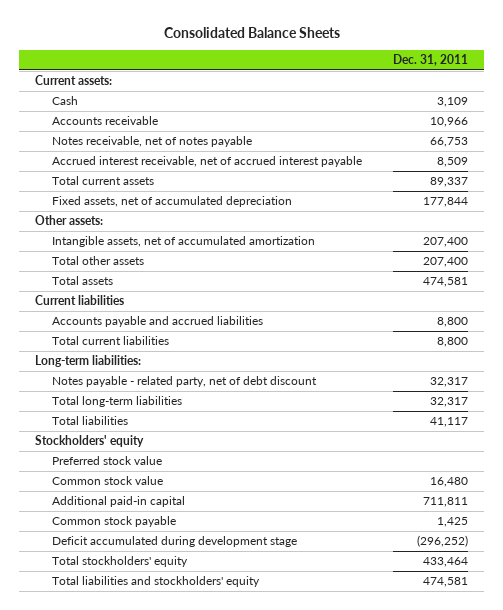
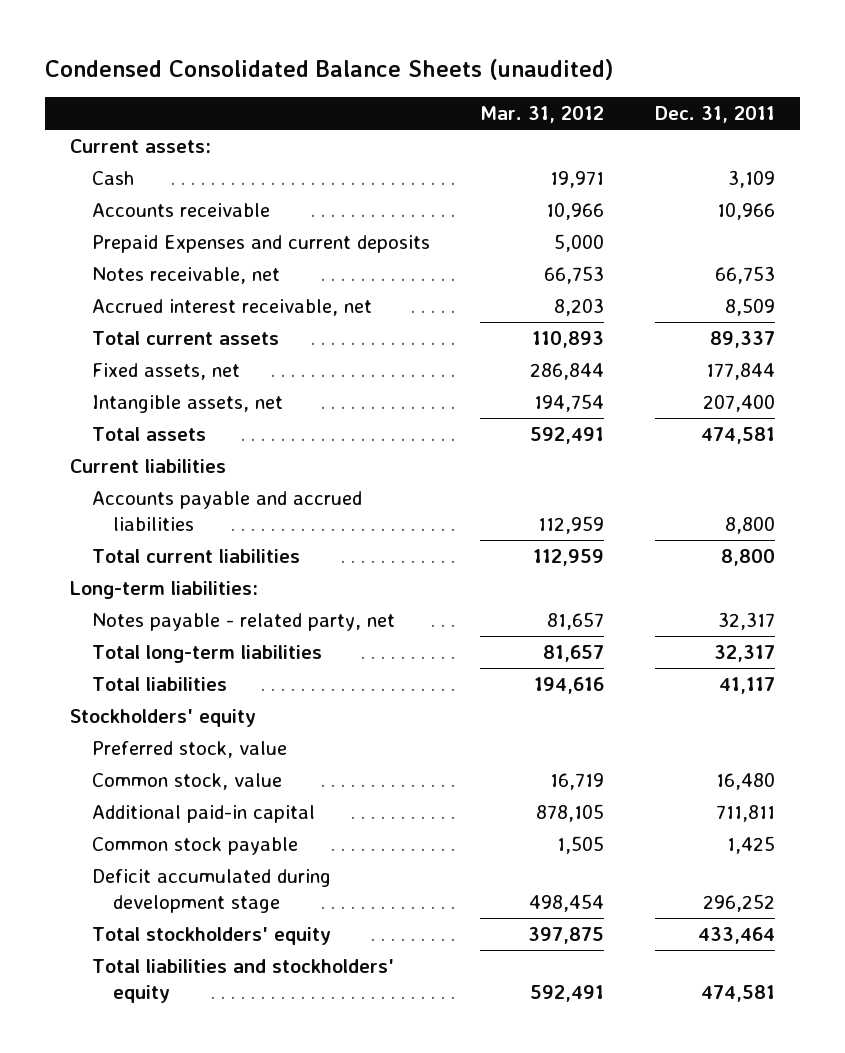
[163,26,340,38] Consolidated Balance Sheets -> [45,58,614,80] Condensed Consolidated Balance Sheets (unaudited)
none -> [480,105,605,123] Mar. 31, 2012
none -> [91,234,430,253] Prepaid Expenses and current deposits
[52,136,253,148] Notes receivable, net of notes payable -> [91,266,280,284] Notes receivable, net
[52,156,363,168] Accrued interest receivable, net of accrued interest payable -> [91,298,372,316] Accrued interest receivable, net
[34,215,103,226] Other assets: -> none
[52,256,145,266] Total other assets -> none
[52,196,293,208] Fixed assets, net of accumulated depreciation -> [91,362,240,380] Fixed assets, net
[52,236,316,248] Intangible assets, net of accumulated amortization -> [91,394,283,413] Intangible assets, net
[52,376,318,388] Notes payable - related party, net of debt discount -> [91,612,395,631] Notes payable - related party, net
[52,456,163,466] Preferred stock value -> [91,740,287,758] Preferred stock, value
[52,476,164,486] Common stock value -> [91,772,282,790] Common stock, value
[417,535,469,548] (296,252) -> [702,894,775,913] 296,252

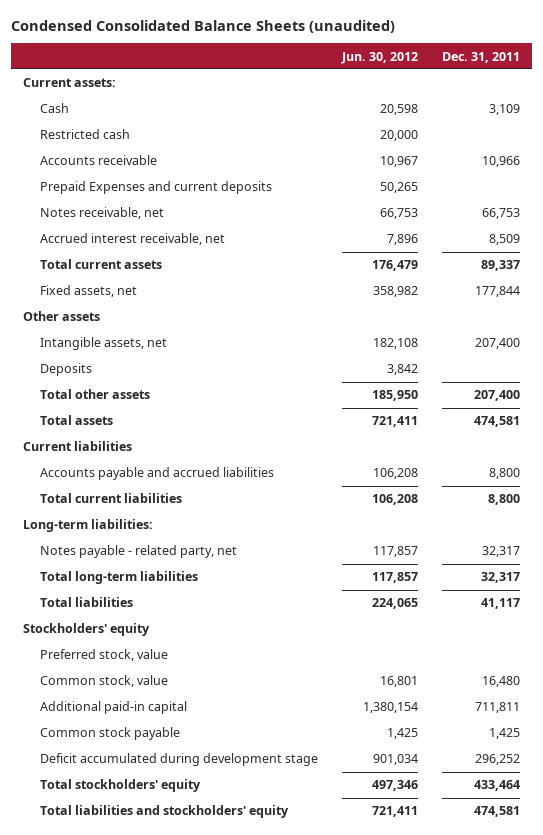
[480,105,605,123] Mar. 31, 2012 -> none
none -> [340,51,418,64] Jun. 30, 2012
none -> [40,129,131,140] Restricted cash
none -> [23,311,101,322] Other assets
none -> [40,363,93,377] Deposits
none -> [40,389,151,400] Total other assets

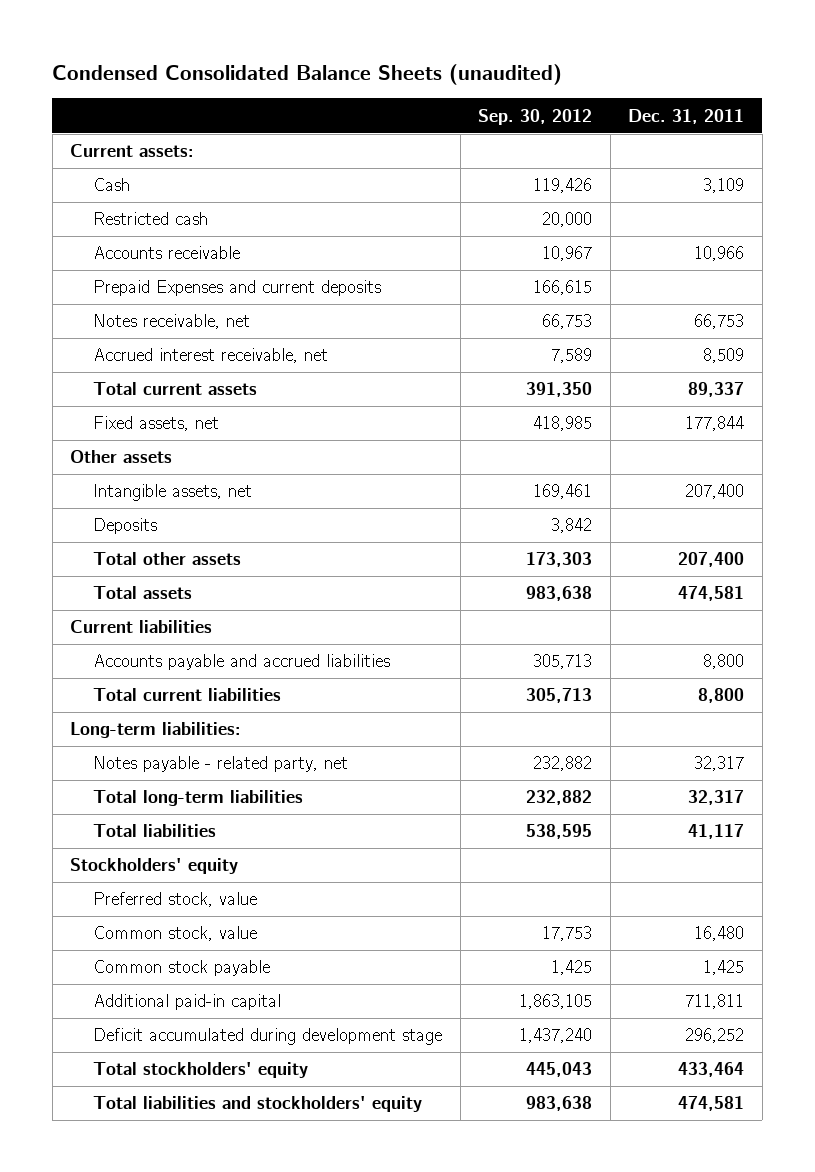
[340,51,418,64] Jun. 30, 2012 -> none
none -> [478,108,593,125] Sep. 30, 2012
[40,701,188,715] Additional paid-in capital -> [93,994,282,1011] Additional paid-in capital

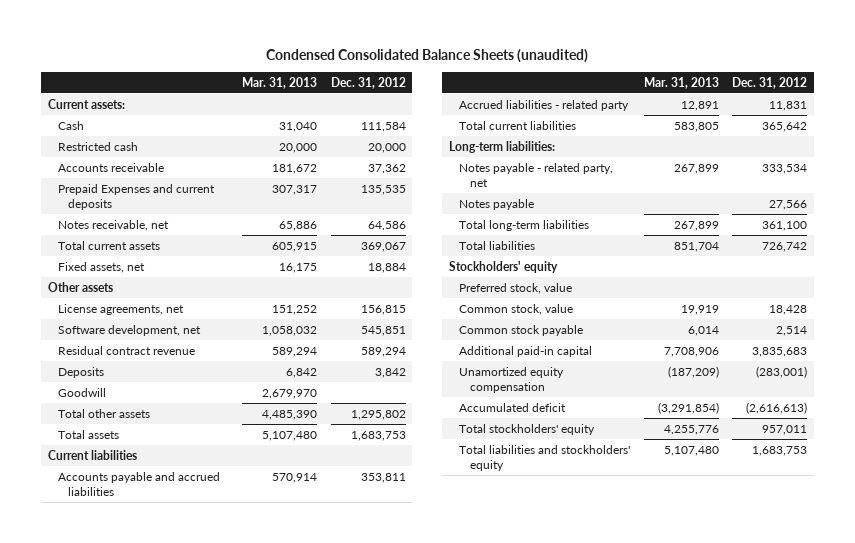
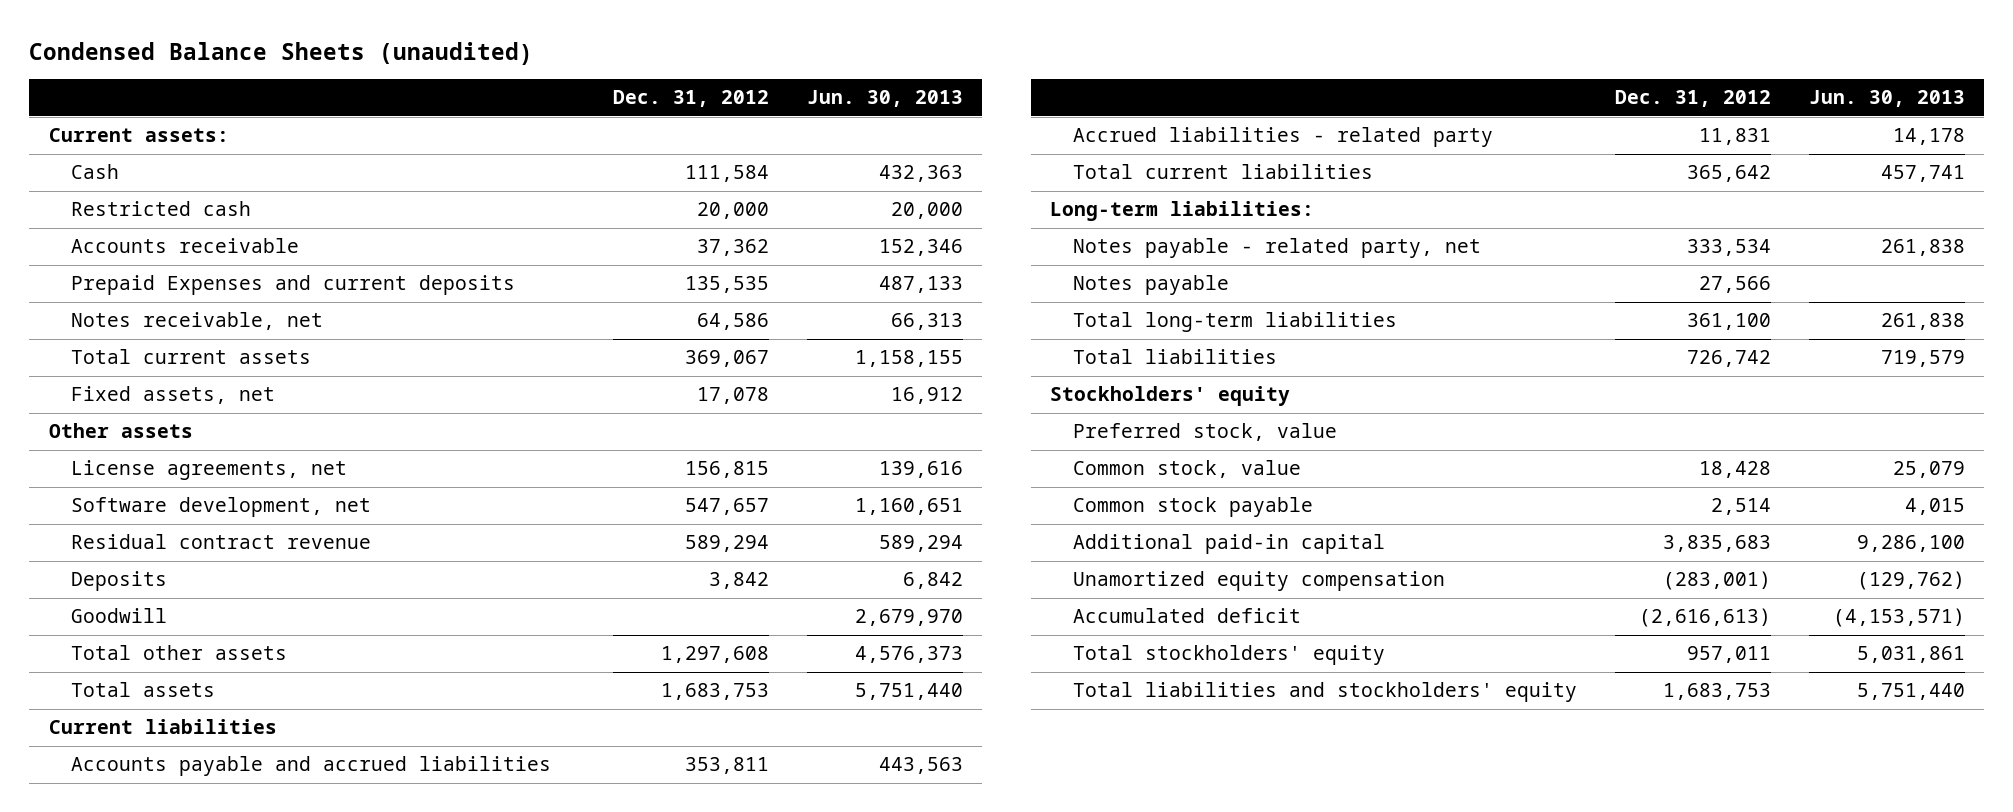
[266,48,589,63] Condensed Consolidated Balance Sheets (unaudited) -> [29,41,534,65] Condensed Balance Sheets (unaudited)
[242,76,318,89] Mar. 31, 2013 -> none
none -> [807,90,964,108] Jun. 30, 2013
[367,262,406,273] 18,884 -> [697,387,770,405] 17,078
[360,325,406,336] 545,851 -> [685,498,770,516] 547,657
[350,409,406,420] 1,295,802 -> [661,646,770,664] 1,297,608

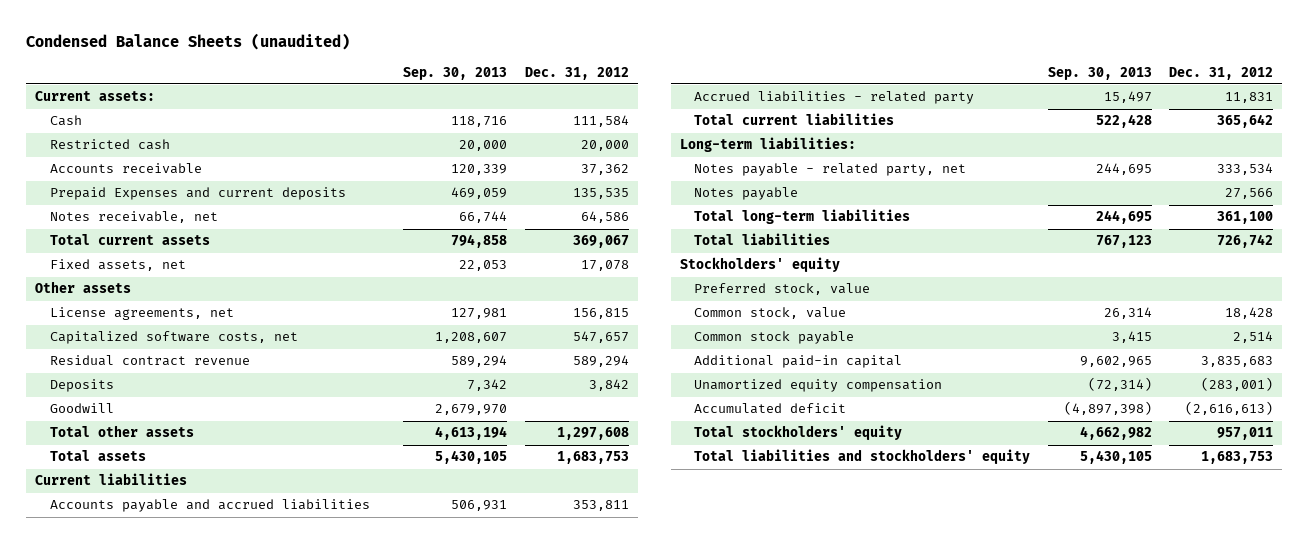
[807,90,964,108] Jun. 30, 2013 -> none
none -> [403,66,508,80] Sep. 30, 2013
[71,497,372,518] Software development, net -> [49,331,298,345] Capitalized software costs, net

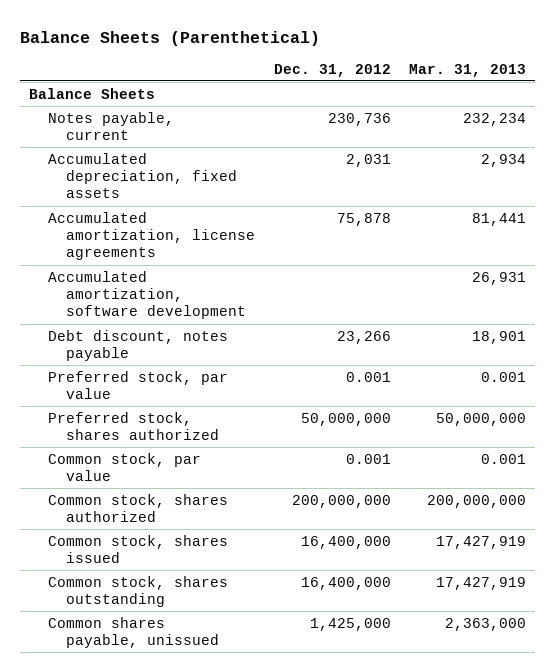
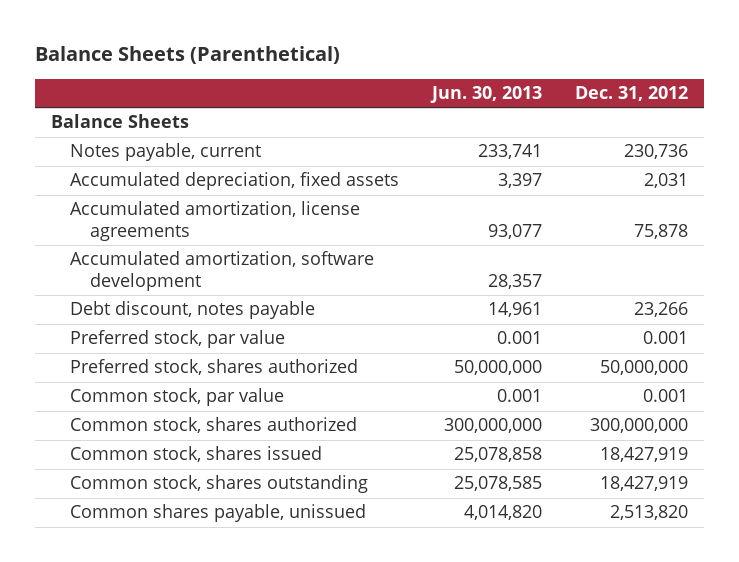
[408,63,526,77] Mar. 31, 2013 -> none
none -> [429,86,542,104] Jun. 30, 2013
[291,494,391,508] 200,000,000 -> [589,418,688,434] 300,000,000
[300,535,391,549] 16,400,000 -> [599,447,688,463] 18,427,919
[300,576,391,590] 16,400,000 -> [599,476,688,492] 18,427,919
[309,617,391,631] 1,425,000 -> [609,505,688,521] 2,513,820

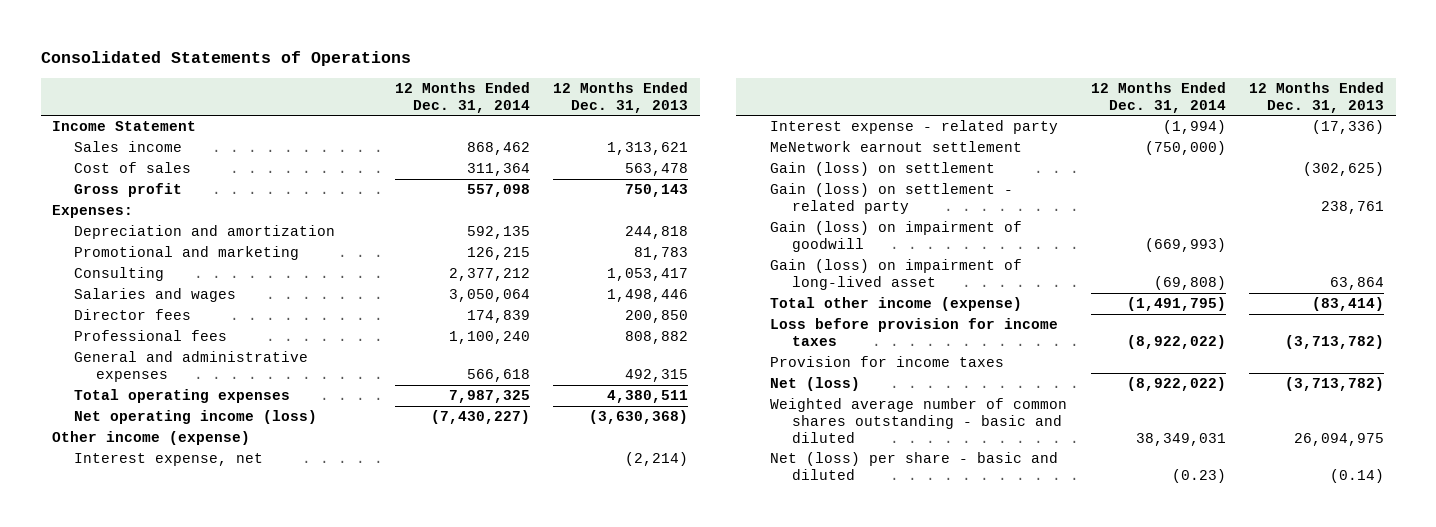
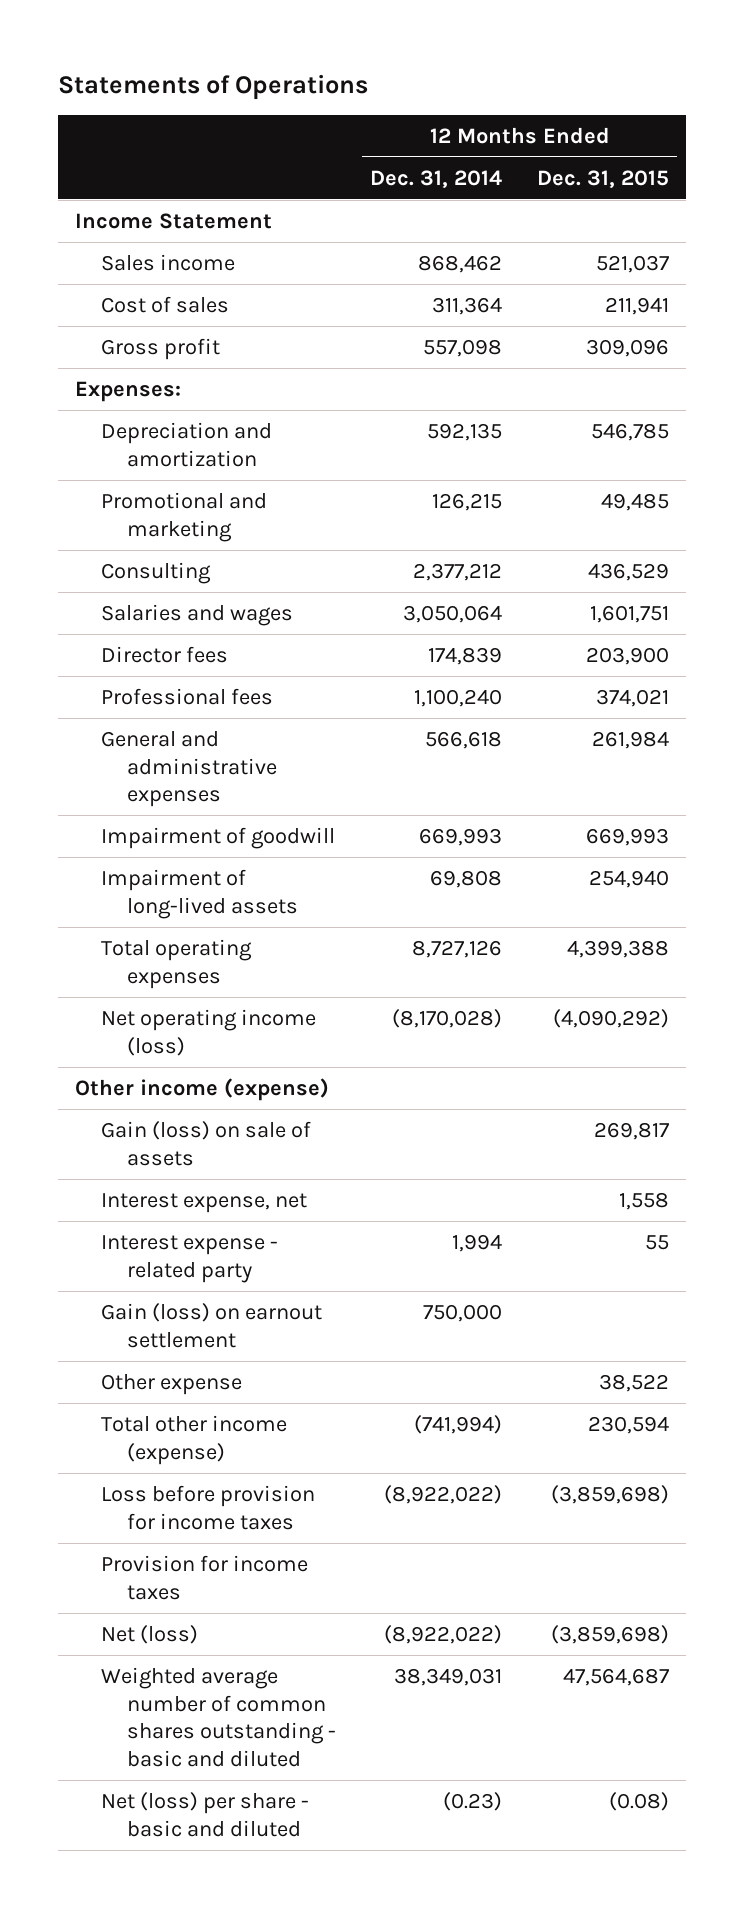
[40,51,411,67] Consolidated Statements of Operations -> [58,73,369,100] Statements of Operations
[553,81,689,113] 12 Months Ended Dec. 31, 2013 -> none
none -> [536,169,669,188] Dec. 31, 2015
none -> [101,826,336,849] Impairment of goodwill
none -> [101,868,299,919] Impairment of long-lived assets
[448,390,530,404] 7,987,325 -> [412,939,503,958] 8,727,126
[430,410,530,425] (7,430,227) -> [392,1008,503,1028] (8,170,028)
none -> [101,1120,312,1166] Gain (loss) on sale of assets
[769,141,1022,153] MeNetwork earnout settlement -> none
[769,162,995,177] Gain (loss) on settlement -> none
[769,183,1013,215] Gain (loss) on settlement - related party -> none
[769,221,1022,253] Gain (loss) on impairment of goodwill -> none
[1162,120,1226,135] (1,994) -> [452,1233,503,1252] 1,994
[769,259,1022,291] Gain (loss) on impairment of long-lived asset -> [101,1302,323,1348] Gain (loss) on earnout settlement
[1153,276,1226,291] (69,808) -> [423,1303,503,1322] 750,000
none -> [101,1373,243,1395] Other expense
[1126,297,1226,312] (1,491,795) -> [414,1414,503,1434] (741,994)

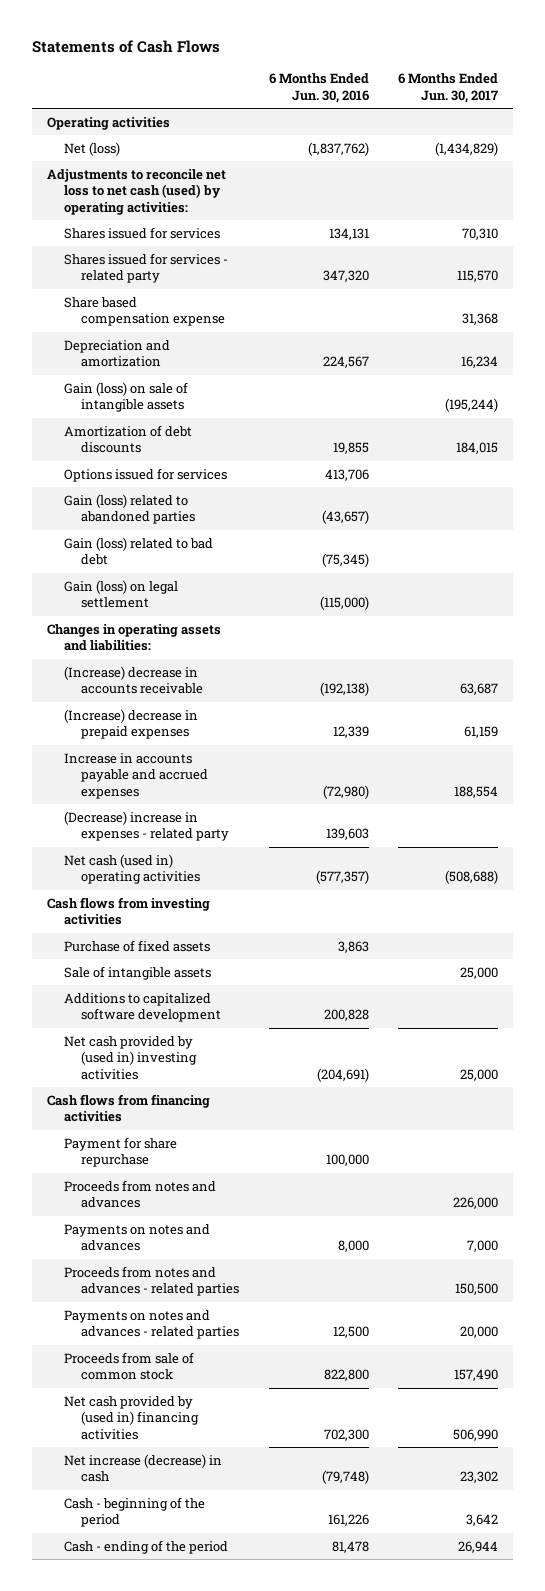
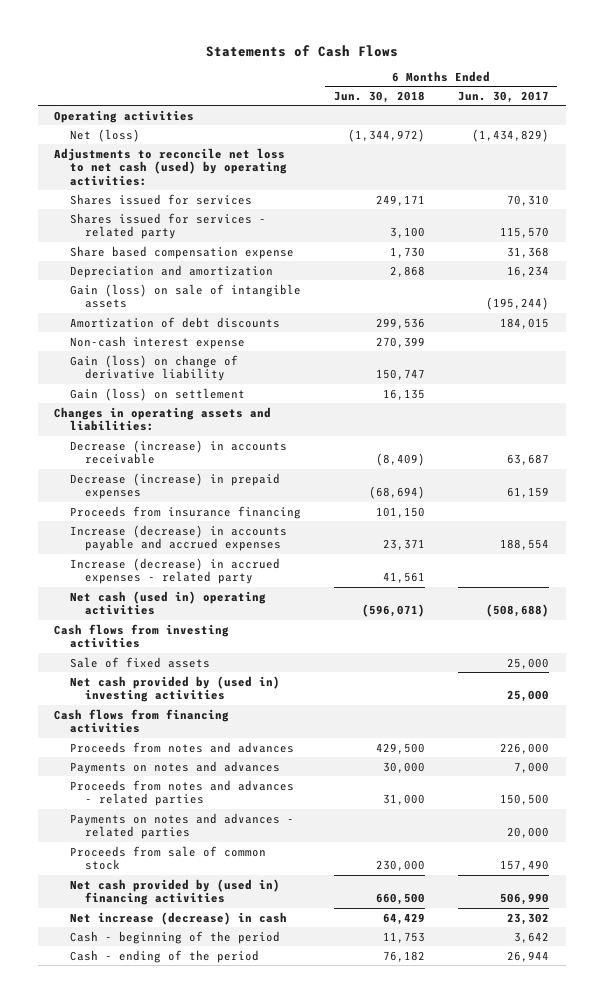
[268,73,369,103] 6 Months Ended Jun. 30, 2016 -> none
none -> [333,90,425,103] Jun. 30, 2018
[63,467,227,482] Options issued for services -> none
[63,493,196,525] Gain (loss) related to abandoned parties -> none
[63,536,213,566] Gain (loss) related to bad debt -> none
none -> [69,335,245,349] Non-cash interest expense
none -> [69,354,238,382] Gain (loss) on change of derivative liability
[63,579,178,609] Gain (loss) on legal settlement -> [69,387,245,401] Gain (loss) on settlement
[63,665,204,695] (Increase) decrease in accounts receivable -> [69,439,287,465] Decrease (increase) in accounts receivable
[63,708,198,740] (Increase) decrease in prepaid expenses -> [69,472,280,500] Decrease (increase) in prepaid expenses
none -> [69,505,301,519] Proceeds from insurance financing
[63,752,209,800] Increase in accounts payable and accrued expenses -> [69,524,287,552] Increase (decrease) in accounts payable and accrued expenses
[63,810,230,842] (Decrease) increase in expenses - related party -> [69,557,280,585] Increase (decrease) in accrued expenses - related party
[63,939,210,952] Purchase of fixed assets -> none
[63,992,222,1023] Additions to capitalized software development -> none
[63,965,211,980] Sale of intangible assets -> [69,656,210,668] Sale of fixed assets
[63,1136,177,1168] Payment for share repurchase -> none

